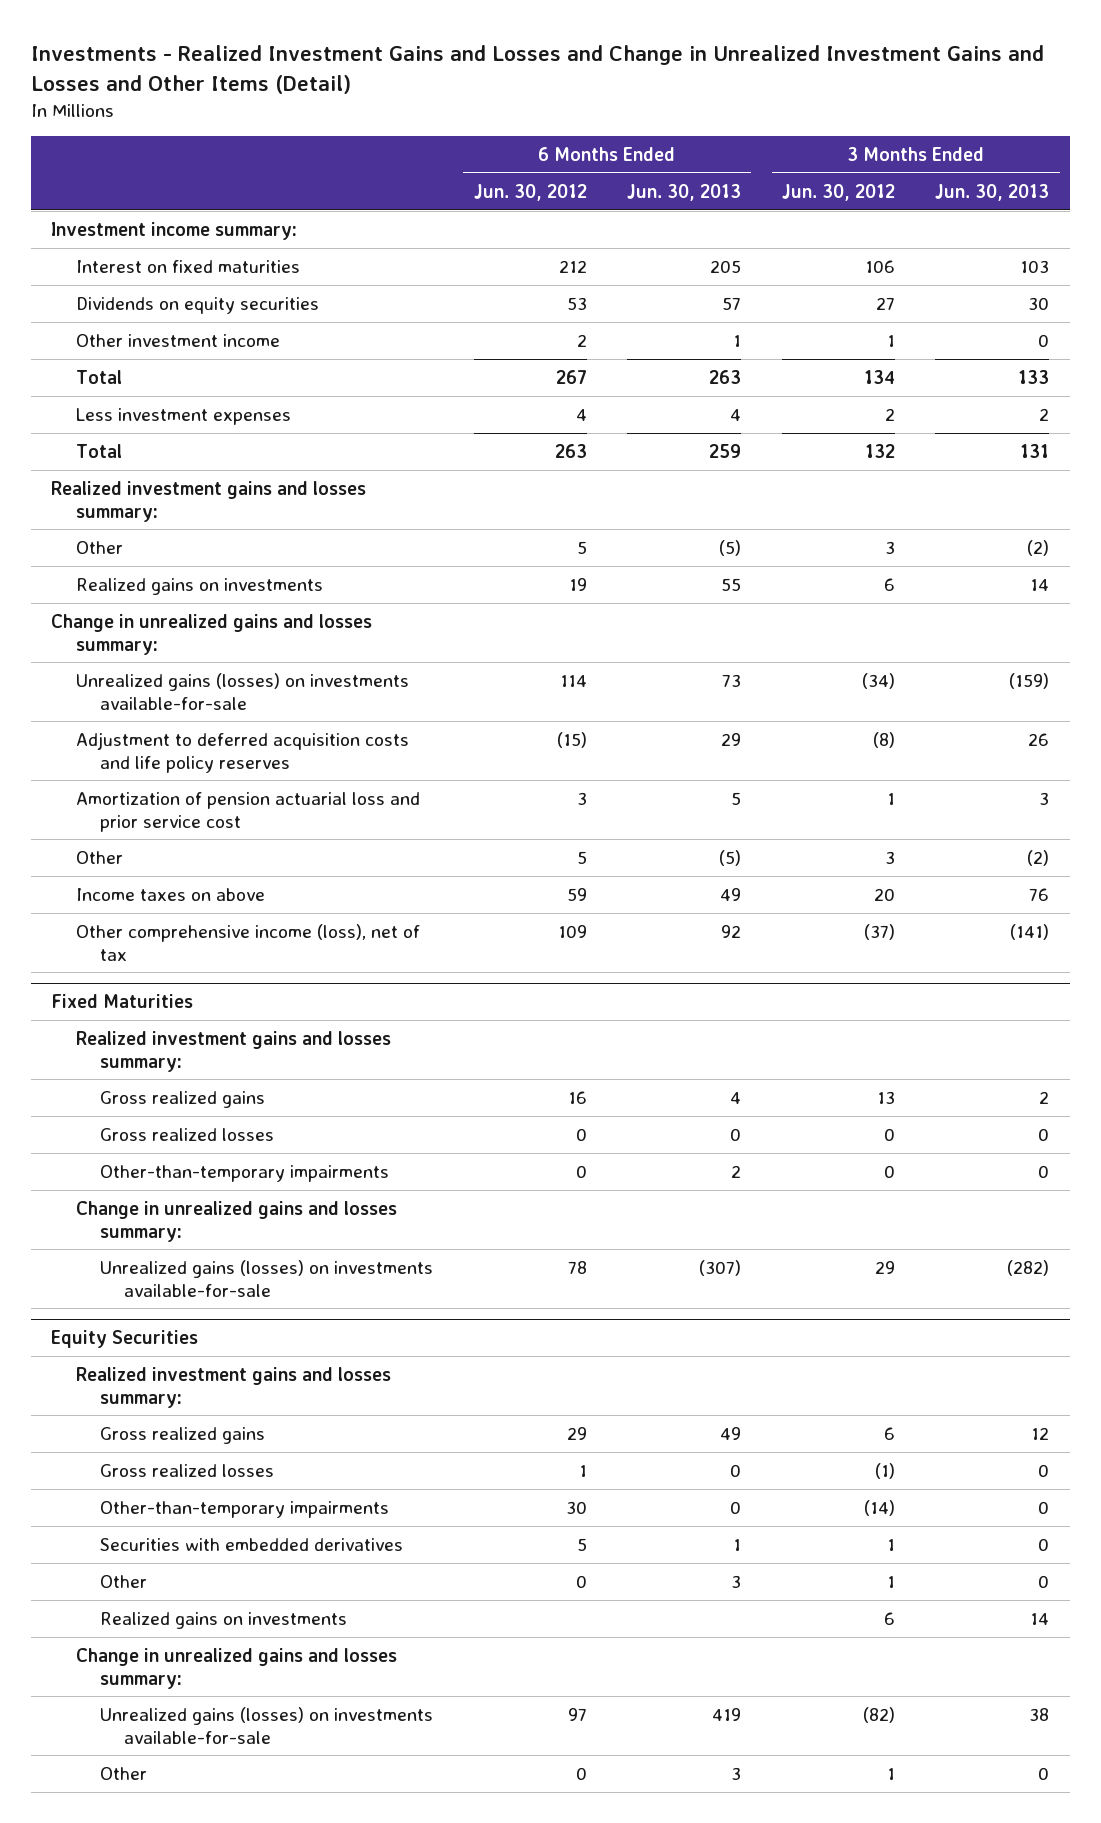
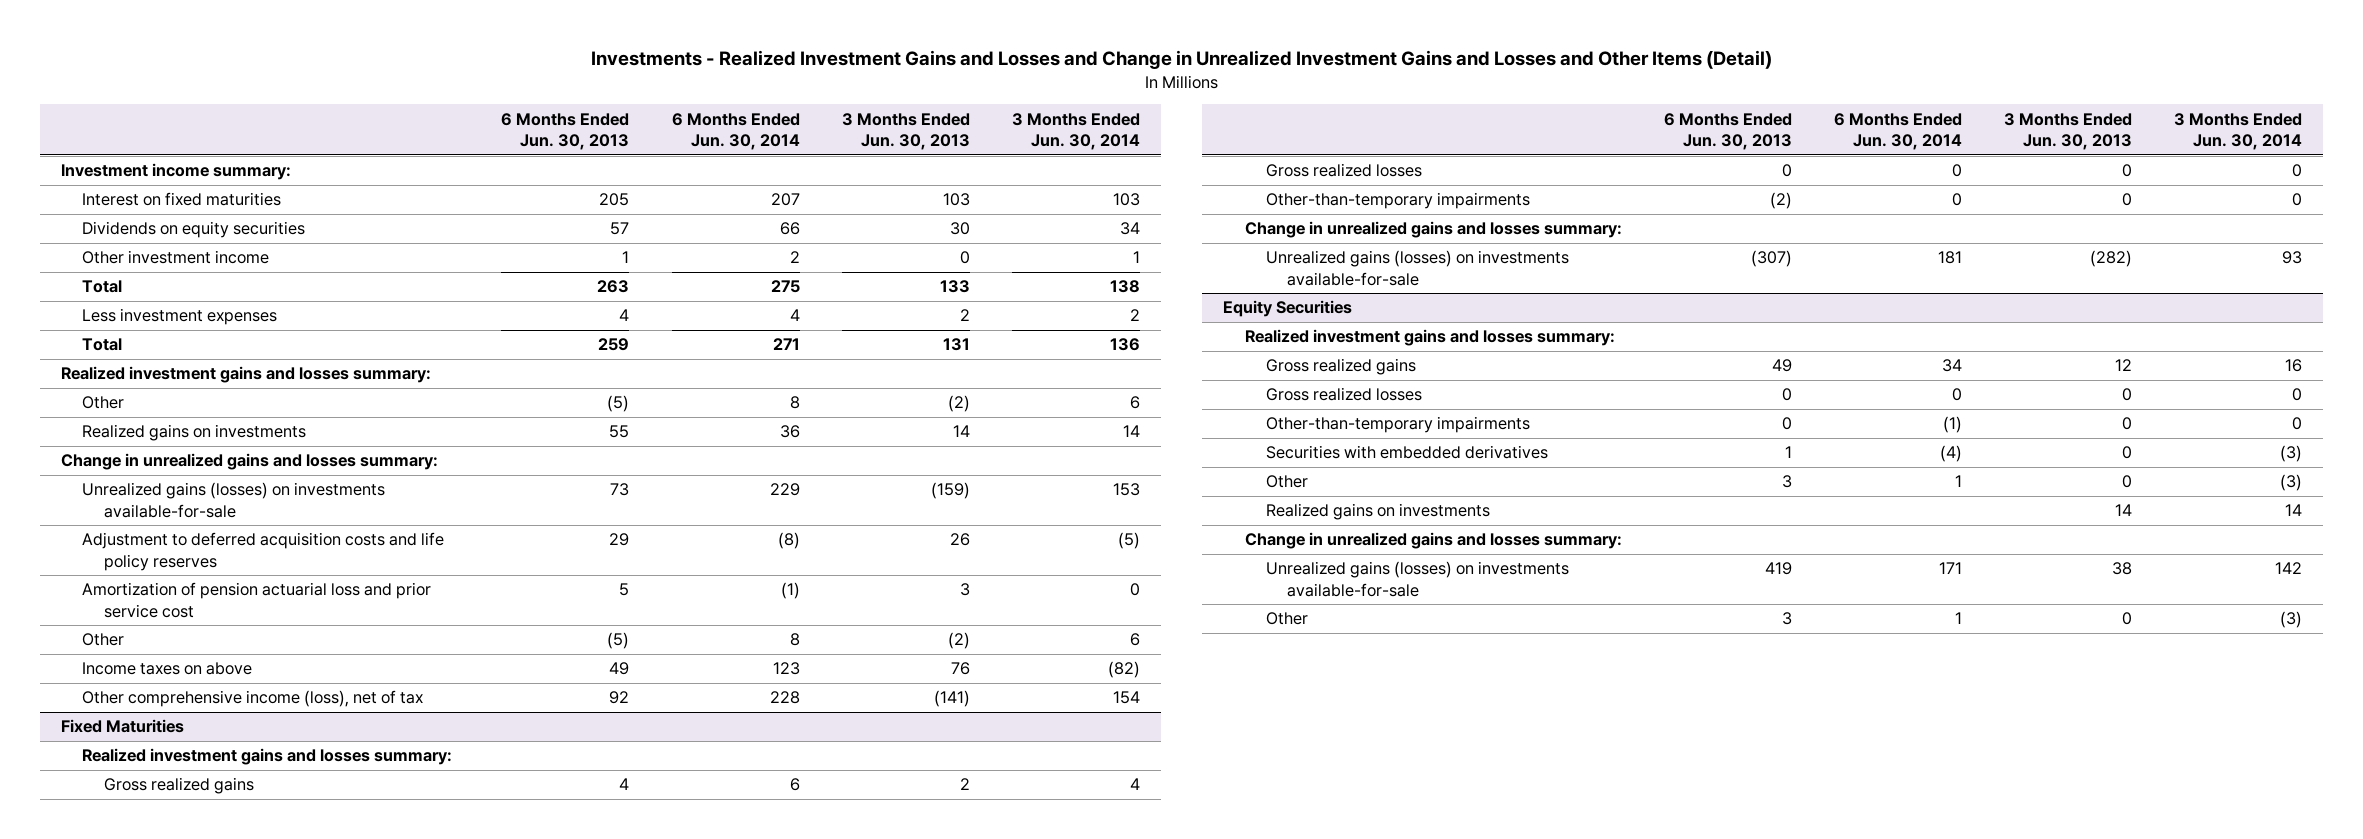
[473,183,587,201] Jun. 30, 2012 -> none
[781,183,895,201] Jun. 30, 2012 -> none
none -> [671,112,800,150] 6 Months Ended Jun. 30, 2014
none -> [1011,112,1140,150] 3 Months Ended Jun. 30, 2014
[731,1164,742,1178] 2 -> [1769,192,1792,210] (2)

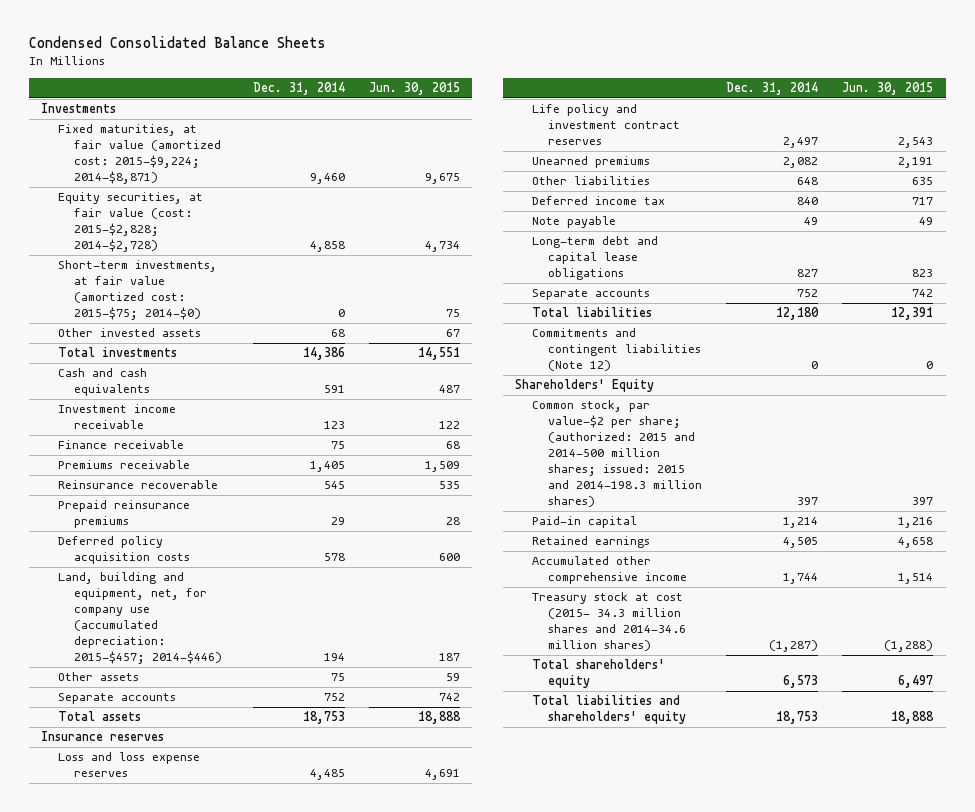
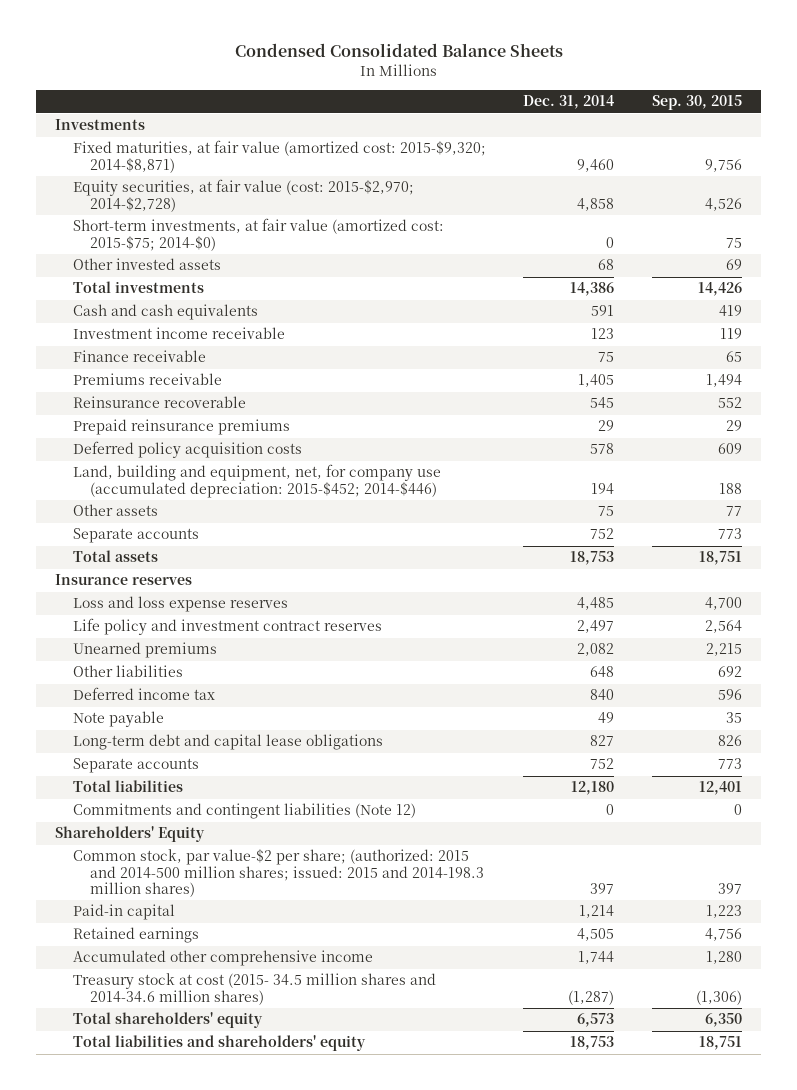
[368,82,460,96] Jun. 30, 2015 -> none
none -> [652,95,743,111] Sep. 30, 2015
[57,124,222,185] Fixed maturities, at fair value (amortized cost: 2015-$9,224; 2014-$8,871) -> [72,140,486,173] Fixed maturities, at fair value (amortized cost: 2015-$9,320; 2014-$8,871)
[57,192,203,253] Equity securities, at fair value (cost: 2015-$2,828; 2014-$2,728) -> [72,179,414,212] Equity securities, at fair value (cost: 2015-$2,970; 2014-$2,728)
[57,572,223,665] Land, building and equipment, net, for company use (accumulated depreciation: 2015-$457; 2014-$446) -> [72,464,441,498] Land, building and equipment, net, for company use (accumulated depreciation: 2015-$452; 2014-$446)
[531,592,687,652] Treasury stock at cost (2015- 34.3 million shares and 2014-34.6 million shares) -> [72,973,436,1005] Treasury stock at cost (2015- 34.5 million shares and 2014-34.6 million shares)

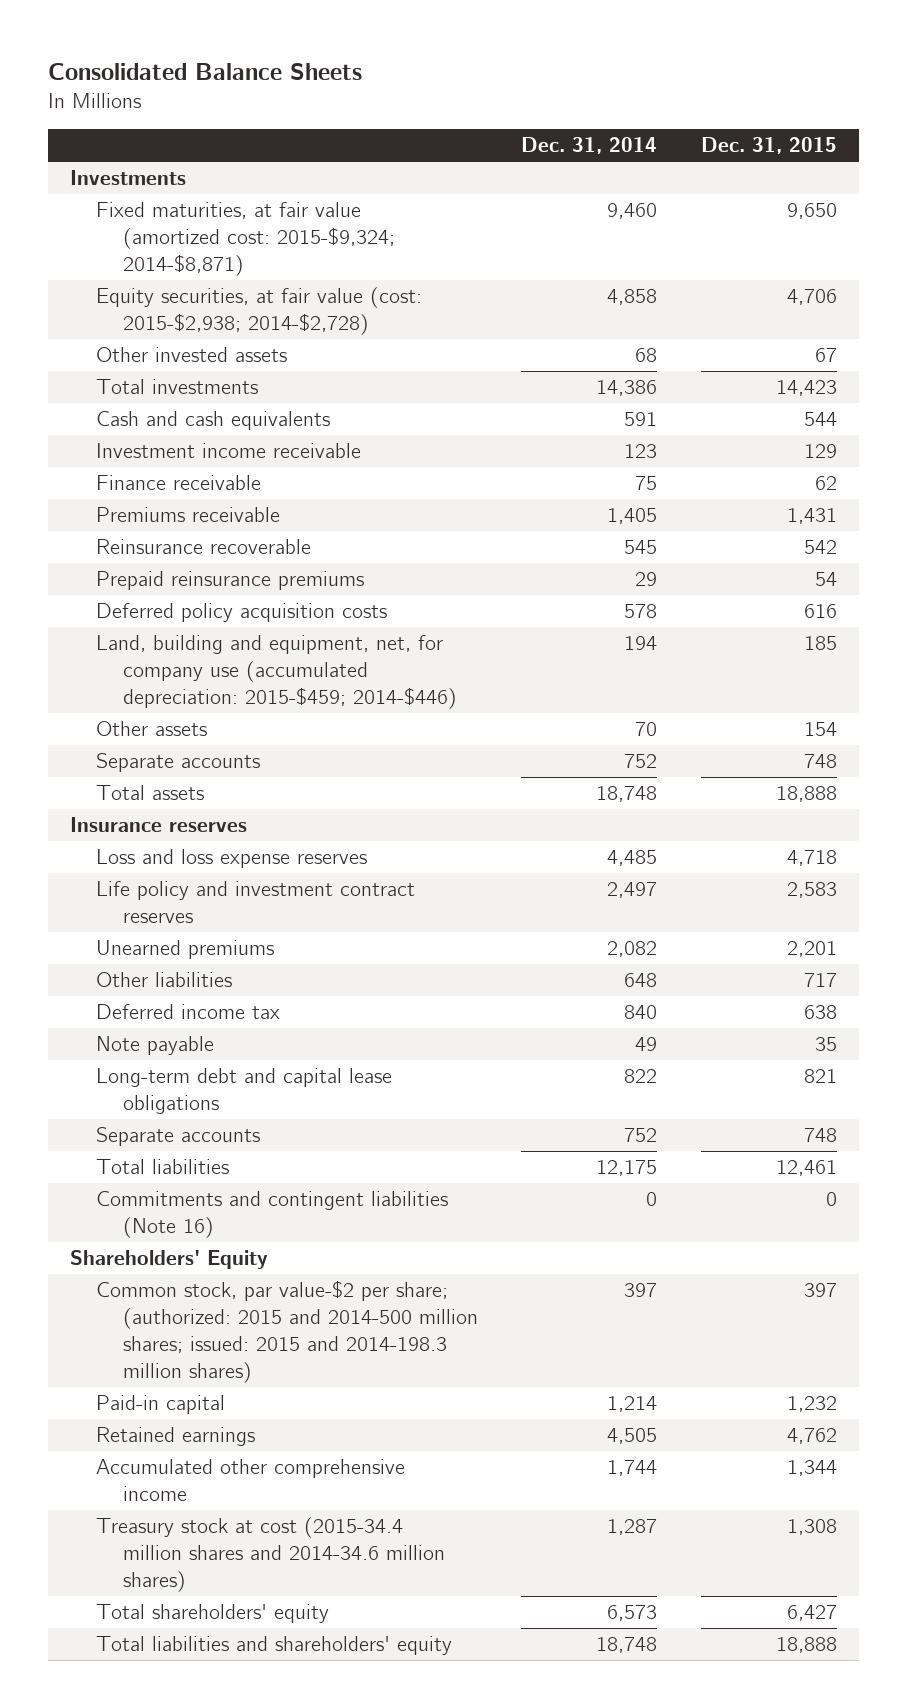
[234,43,563,58] Condensed Consolidated Balance Sheets -> [48,63,363,81] Consolidated Balance Sheets
[652,95,743,111] Sep. 30, 2015 -> none
none -> [700,137,837,155] Dec. 31, 2015
[72,218,444,251] Short-term investments, at fair value (amortized cost: 2015-$75; 2014-$0) -> none
[72,140,486,173] Fixed maturities, at fair value (amortized cost: 2015-$9,320; 2014-$8,871) -> [96,202,395,277] Fixed maturities, at fair value (amortized cost: 2015-$9,324; 2014-$8,871)
[72,179,414,212] Equity securities, at fair value (cost: 2015-$2,970; 2014-$2,728) -> [96,287,423,336] Equity securities, at fair value (cost: 2015-$2,938; 2014-$2,728)
[72,464,441,498] Land, building and equipment, net, for company use (accumulated depreciation: 2015-$452; 2014-$446) -> [96,635,457,710] Land, building and equipment, net, for company use (accumulated depreciation: 2015-$459; 2014-$446)
[598,506,615,517] 75 -> [635,722,658,737] 70
[570,551,615,566] 18,753 -> [596,786,658,803] 18,748
[590,735,615,747] 827 -> [624,1069,658,1084] 822
[571,781,615,796] 12,180 -> [596,1160,658,1177] 12,175
[72,803,416,820] Commitments and contingent liabilities (Note 12) -> [96,1191,449,1239] Commitments and contingent liabilities (Note 16)
[72,973,436,1005] Treasury stock at cost (2015- 34.5 million shares and 2014-34.6 million shares) -> [96,1517,445,1593] Treasury stock at cost (2015-34.4 million shares and 2014-34.6 million shares)
[568,989,615,1005] (1,287) -> [607,1519,658,1536] 1,287
[570,1036,615,1051] 18,753 -> [596,1637,658,1654] 18,748

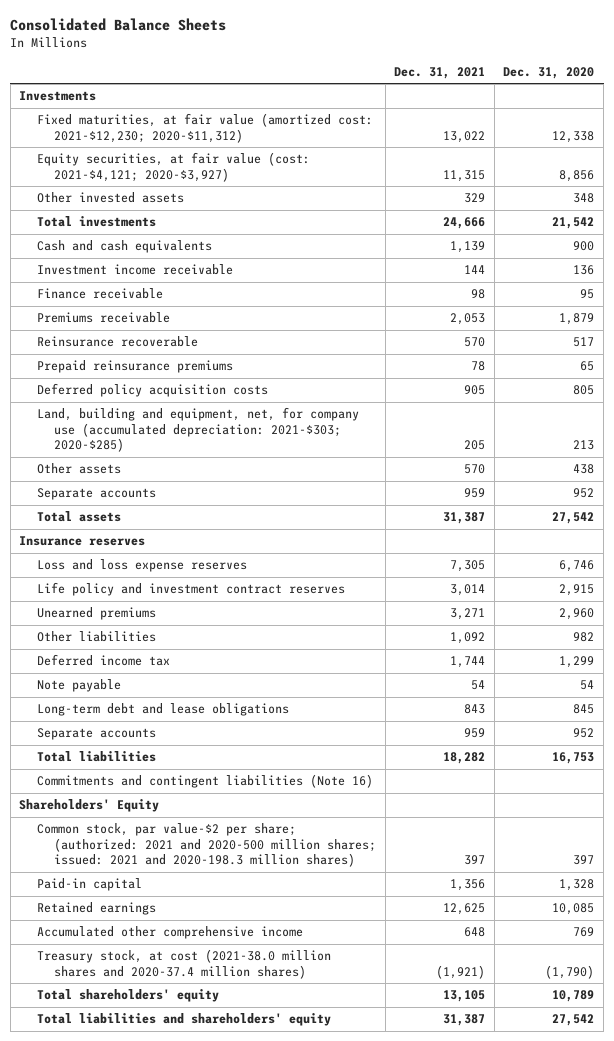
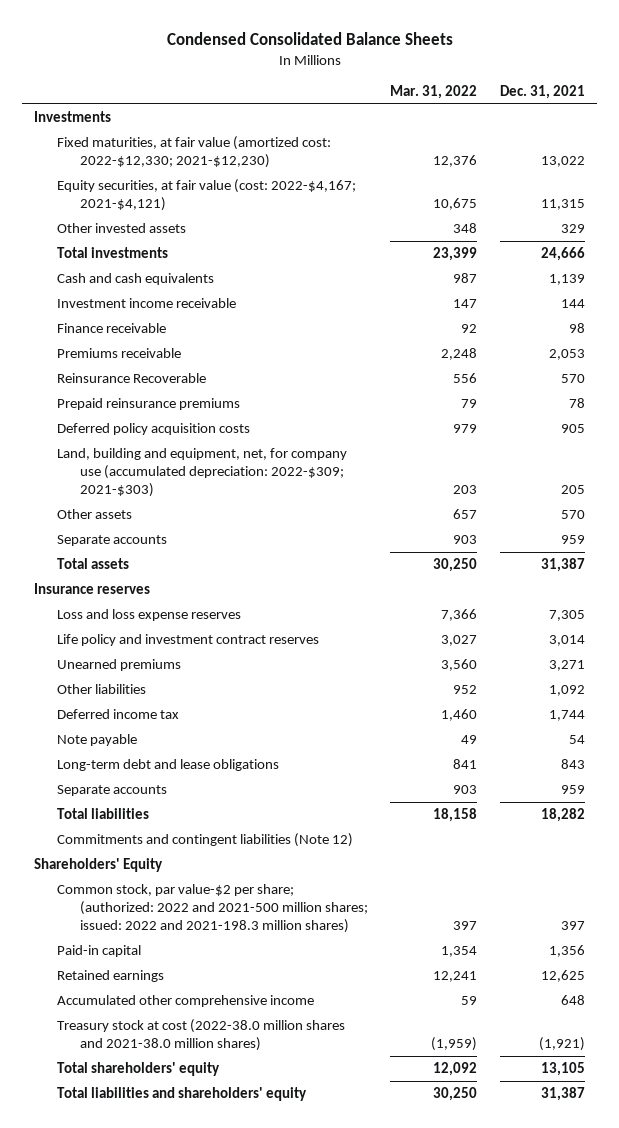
[10,17,227,31] Consolidated Balance Sheets -> [166,31,453,45] Condensed Consolidated Balance Sheets
[503,66,595,79] Dec. 31, 2020 -> none
none -> [390,85,478,100] Mar. 31, 2022
[36,113,373,143] Fixed maturities, at fair value (amortized cost: 2021-$12,230; 2020-$11,312) -> [56,136,331,168] Fixed maturities, at fair value (amortized cost: 2022-$12,330; 2021-$12,230)
[36,152,310,182] Equity securities, at fair value (cost: 2021-$4,121; 2020-$3,927) -> [56,179,356,211] Equity securities, at fair value (cost: 2022-$4,167; 2021-$4,121)
[36,336,198,348] Reinsurance recoverable -> [56,373,206,384] Reinsurance Recoverable
[36,407,359,453] Land, building and equipment, net, for company use (accumulated depreciation: 2021-$303; 2020-$285) -> [56,448,347,497] Land, building and equipment, net, for company use (accumulated depreciation: 2022-$309; 2021-$303)
[36,774,373,789] Commitments and contingent liabilities (Note 16) -> [56,833,353,848] Commitments and contingent liabilities (Note 12)
[36,823,377,868] Common stock, par value-$2 per share; (authorized: 2021 and 2020-500 million shares; issued: 2021 and 2020-198.3 million shares) -> [56,884,368,933] Common stock, par value-$2 per share; (authorized: 2022 and 2021-500 million shares; issued: 2022 and 2021-198.3 million shares)
[36,949,331,979] Treasury stock, at cost (2021-38.0 million shares and 2020-37.4 million shares) -> [56,1019,345,1051] Treasury stock at cost (2022-38.0 million shares and 2021-38.0 million shares)

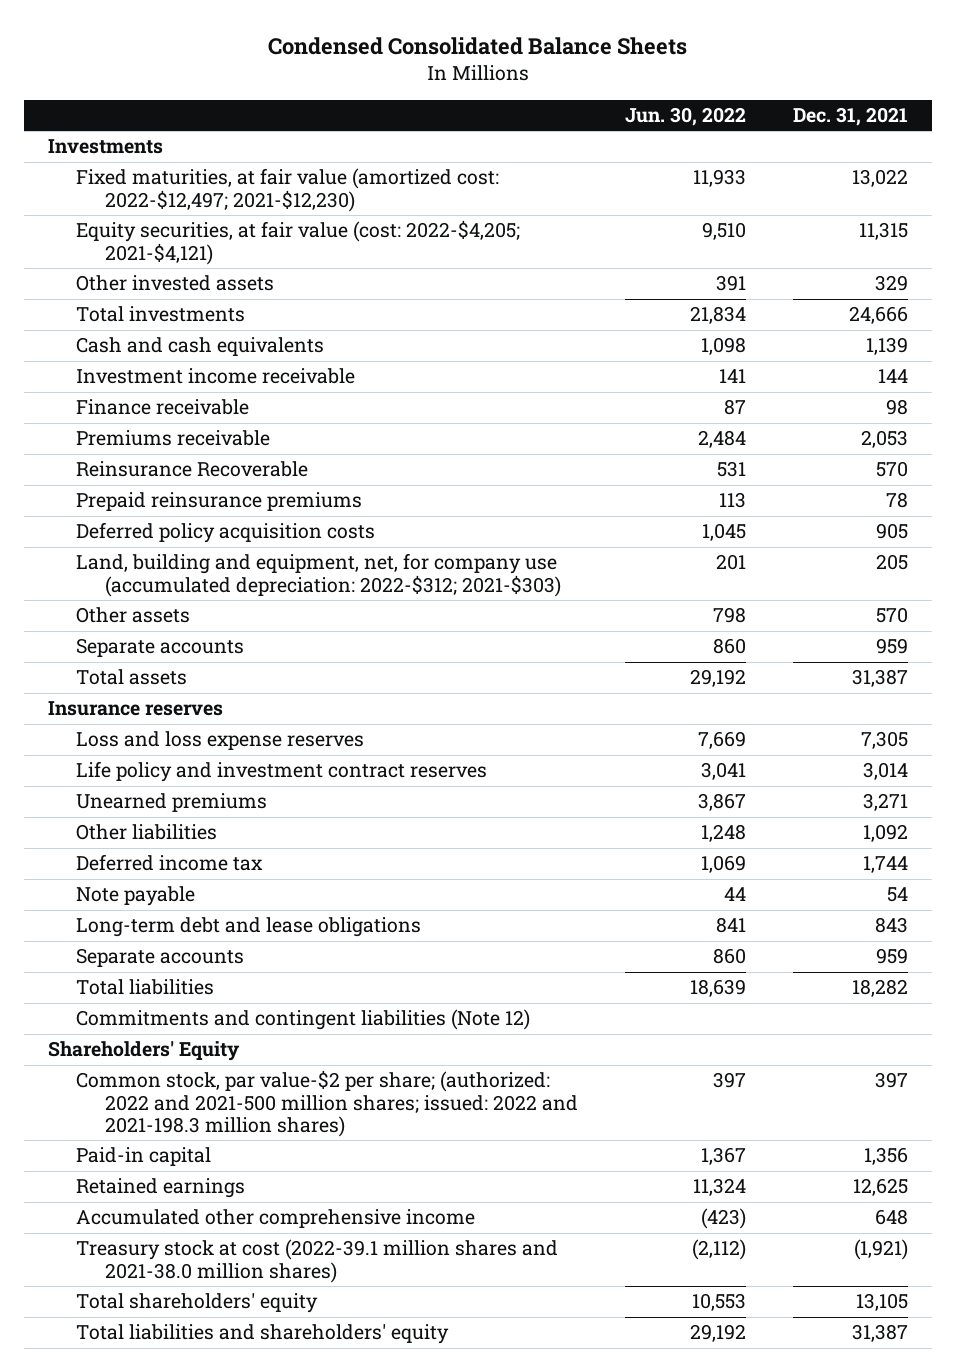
[390,85,478,100] Mar. 31, 2022 -> none
none -> [624,106,746,126] Jun. 30, 2022
[56,136,331,168] Fixed maturities, at fair value (amortized cost: 2022-$12,330; 2021-$12,230) -> [76,168,500,212] Fixed maturities, at fair value (amortized cost: 2022-$12,497; 2021-$12,230)
[56,179,356,211] Equity securities, at fair value (cost: 2022-$4,167; 2021-$4,121) -> [76,220,521,265] Equity securities, at fair value (cost: 2022-$4,205; 2021-$4,121)
[56,448,347,497] Land, building and equipment, net, for company use (accumulated depreciation: 2022-$309; 2021-$303) -> [76,553,561,597] Land, building and equipment, net, for company use (accumulated depreciation: 2022-$312; 2021-$303)
[56,1019,345,1051] Treasury stock at cost (2022-38.0 million shares and 2021-38.0 million shares) -> [76,1239,559,1283] Treasury stock at cost (2022-39.1 million shares and 2021-38.0 million shares)

